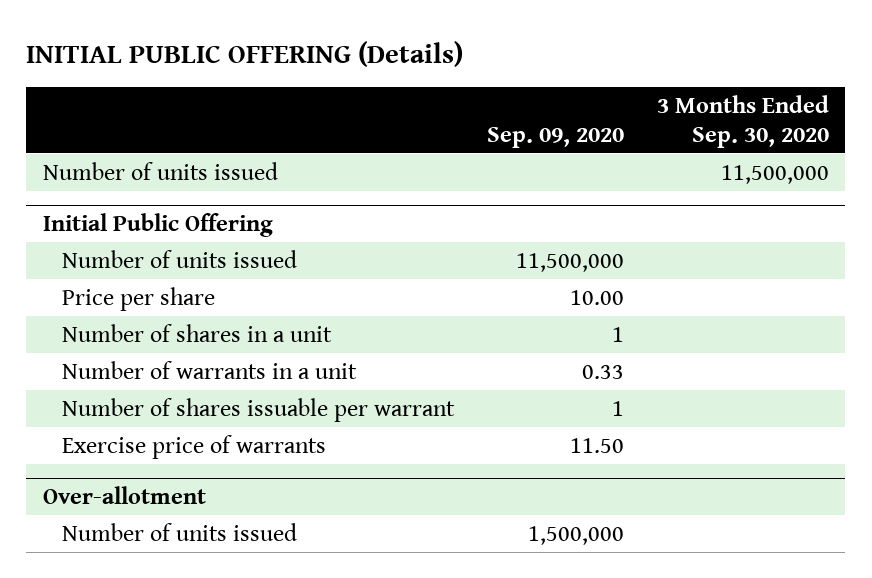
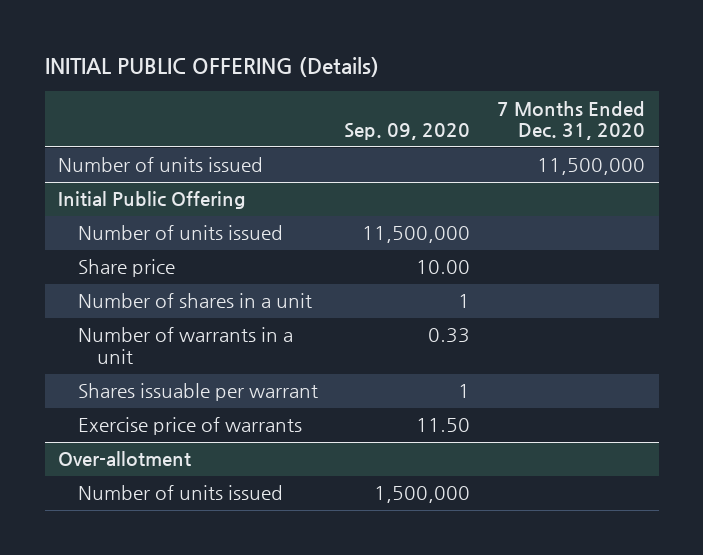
[656,94,829,148] 3 Months Ended Sep. 30, 2020 -> none
none -> [497,100,646,141] 7 Months Ended Dec. 31, 2020
[61,286,215,311] Price per share -> [77,259,175,278] Share price
[61,397,455,422] Number of shares issuable per warrant -> [77,383,318,402] Shares issuable per warrant

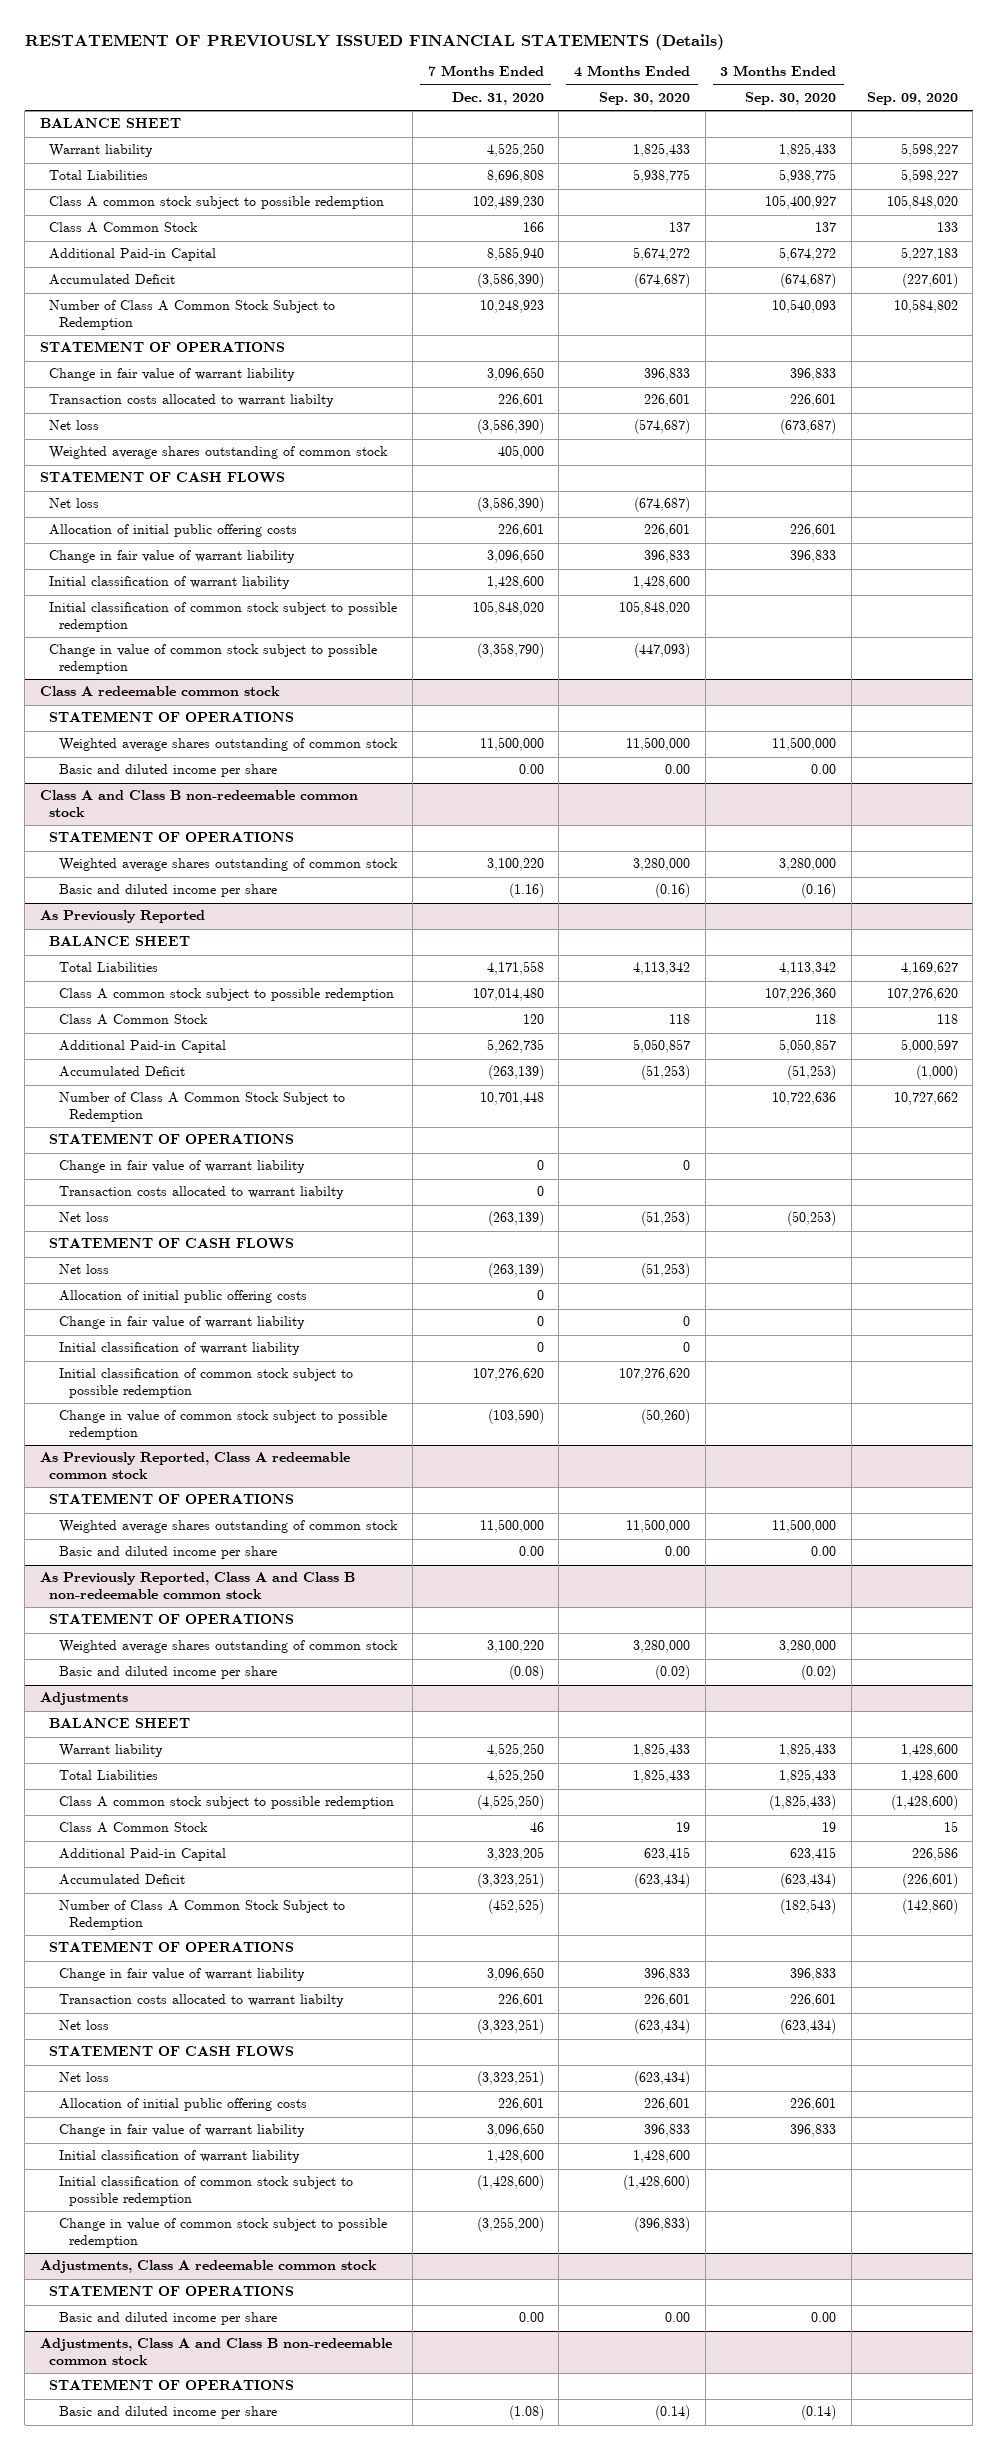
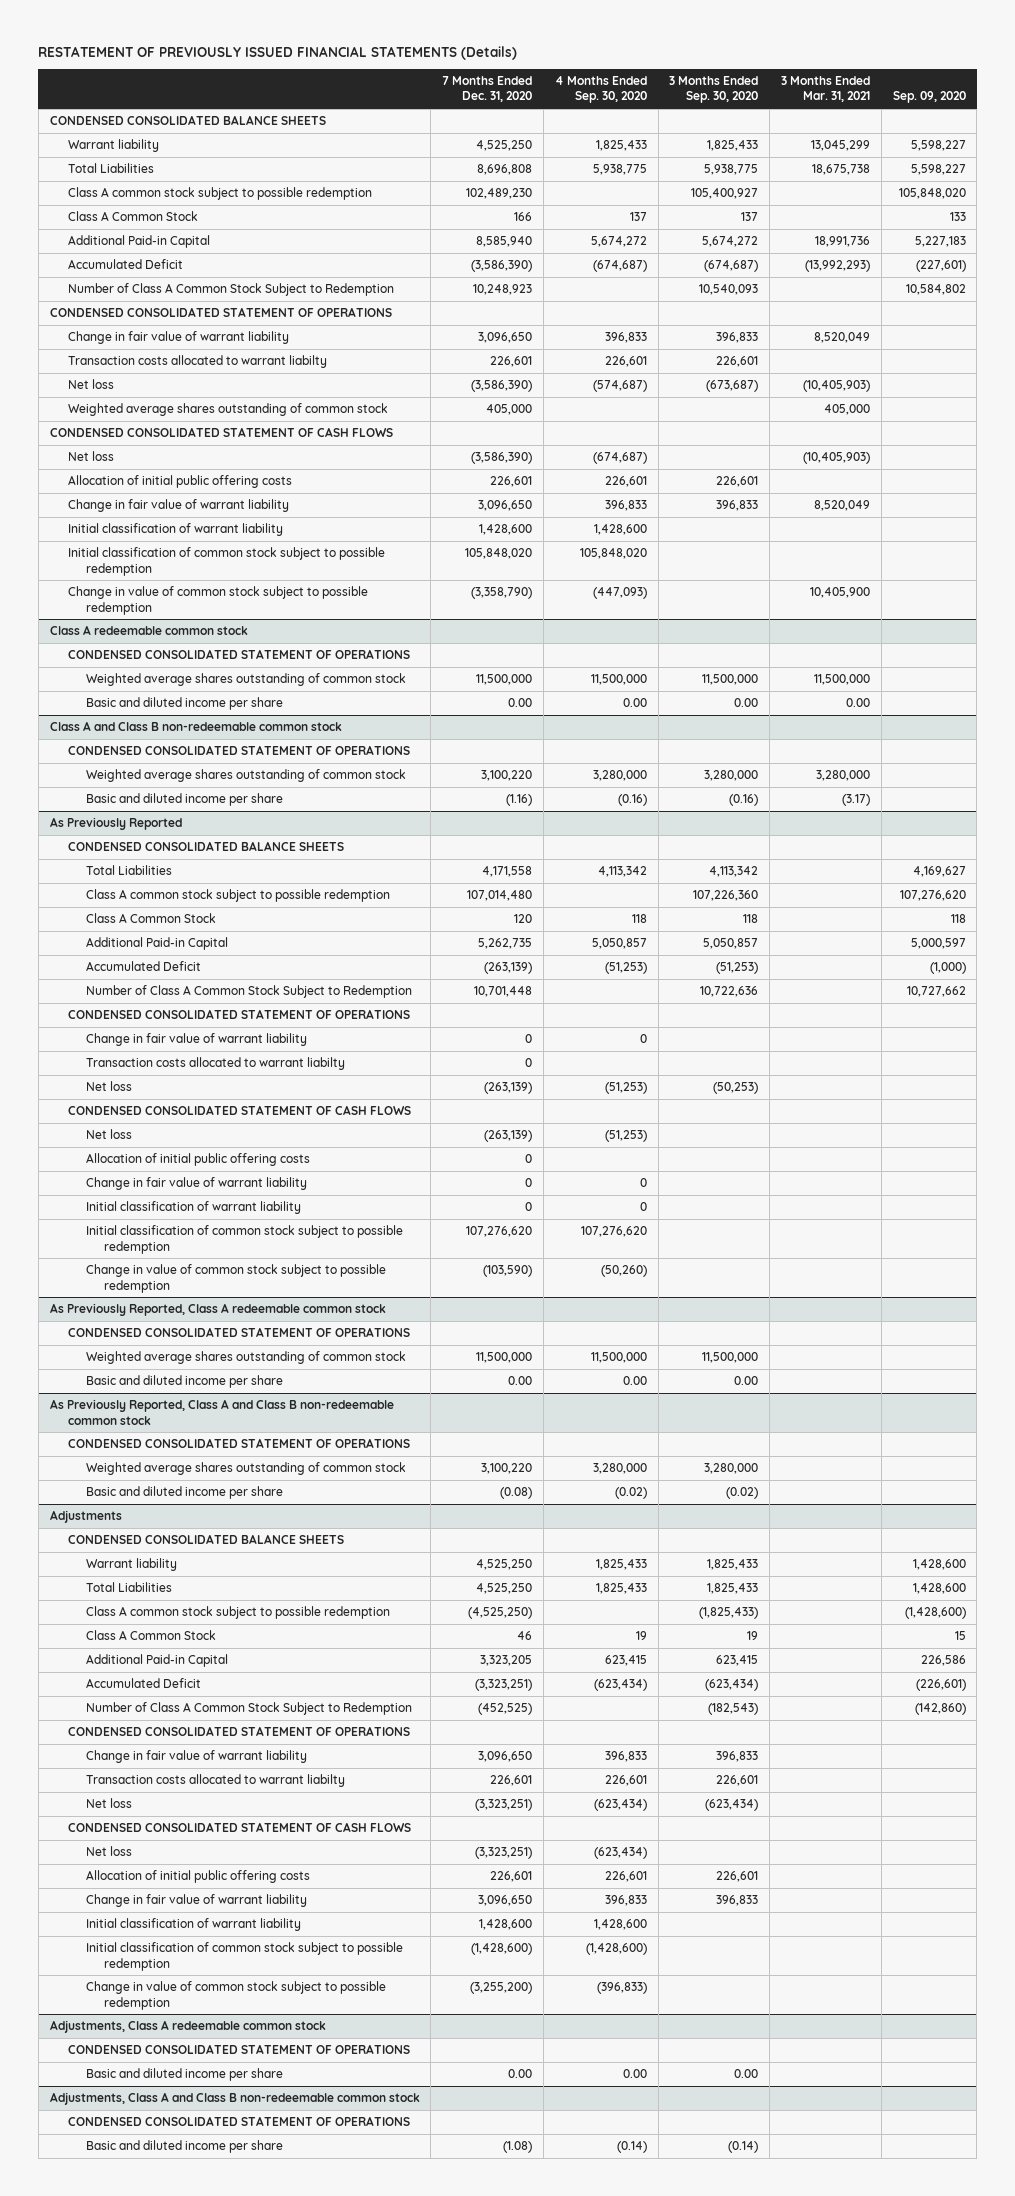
none -> [781,76,871,103] 3 Months Ended Mar. 31, 2021
[39,118,181,129] BALANCE SHEET -> [49,115,326,126] CONDENSED CONSOLIDATED BALANCE SHEETS
[39,341,285,353] STATEMENT OF OPERATIONS -> [49,307,392,318] CONDENSED CONSOLIDATED STATEMENT OF OPERATIONS
[39,471,285,484] STATEMENT OF CASH FLOWS -> [49,427,393,438] CONDENSED CONSOLIDATED STATEMENT OF CASH FLOWS
[49,711,295,723] STATEMENT OF OPERATIONS -> [67,649,410,660] CONDENSED CONSOLIDATED STATEMENT OF OPERATIONS
[49,831,295,843] STATEMENT OF OPERATIONS -> [67,745,410,756] CONDENSED CONSOLIDATED STATEMENT OF OPERATIONS
[49,936,191,947] BALANCE SHEET -> [67,841,344,852] CONDENSED CONSOLIDATED BALANCE SHEETS
[49,1133,295,1145] STATEMENT OF OPERATIONS -> [67,1009,410,1020] CONDENSED CONSOLIDATED STATEMENT OF OPERATIONS
[49,1237,295,1250] STATEMENT OF CASH FLOWS -> [67,1105,411,1116] CONDENSED CONSOLIDATED STATEMENT OF CASH FLOWS
[49,1493,295,1505] STATEMENT OF OPERATIONS -> [67,1327,410,1338] CONDENSED CONSOLIDATED STATEMENT OF OPERATIONS
[49,1613,295,1625] STATEMENT OF OPERATIONS -> [67,1438,410,1449] CONDENSED CONSOLIDATED STATEMENT OF OPERATIONS
[49,1718,191,1729] BALANCE SHEET -> [67,1534,344,1545] CONDENSED CONSOLIDATED BALANCE SHEETS
[49,1941,295,1953] STATEMENT OF OPERATIONS -> [67,1726,410,1737] CONDENSED CONSOLIDATED STATEMENT OF OPERATIONS
[49,2045,295,2058] STATEMENT OF CASH FLOWS -> [67,1822,411,1833] CONDENSED CONSOLIDATED STATEMENT OF CASH FLOWS
[49,2285,295,2297] STATEMENT OF OPERATIONS -> [67,2044,410,2055] CONDENSED CONSOLIDATED STATEMENT OF OPERATIONS
[49,2379,295,2391] STATEMENT OF OPERATIONS -> [67,2116,410,2127] CONDENSED CONSOLIDATED STATEMENT OF OPERATIONS

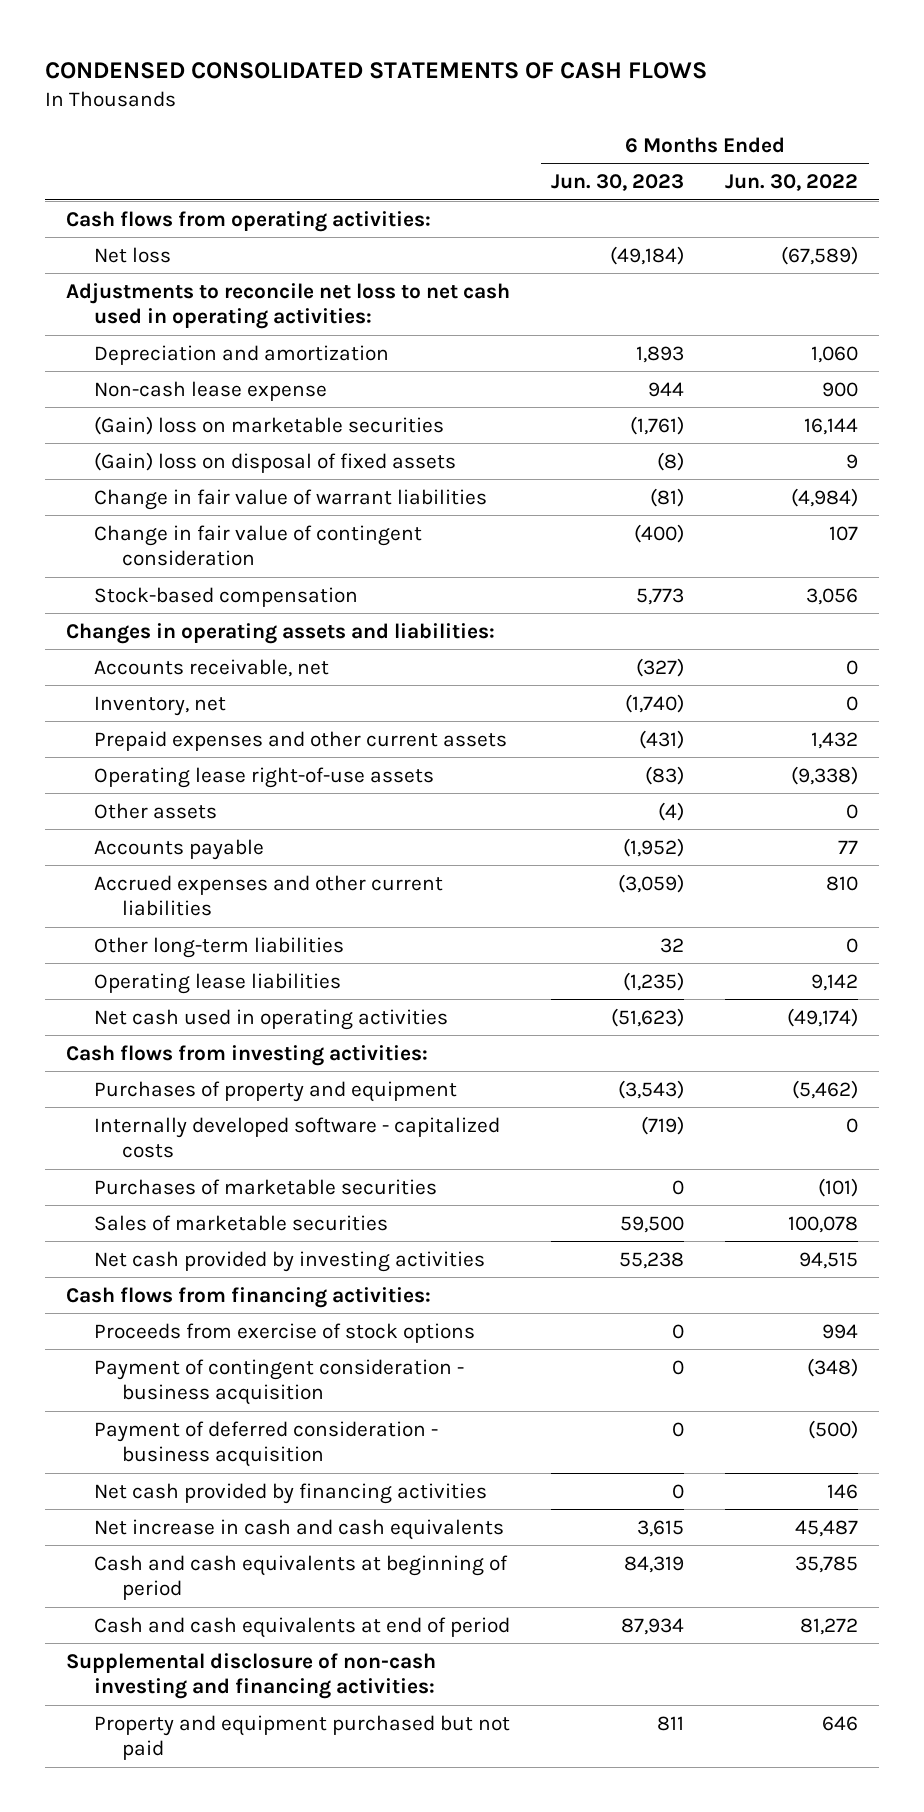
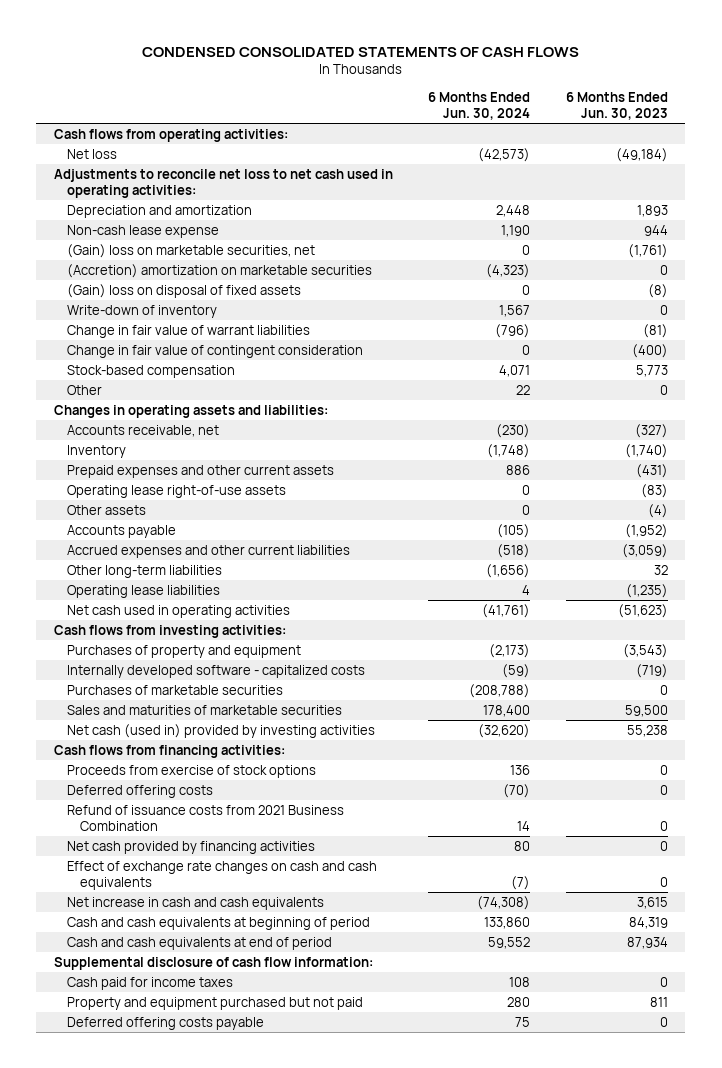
[725,174,859,192] Jun. 30, 2022 -> none
none -> [428,92,531,120] 6 Months Ended Jun. 30, 2024
[93,415,444,435] (Gain) loss on marketable securities -> [66,243,315,258] (Gain) loss on marketable securities, net
none -> [66,263,372,278] (Accretion) amortization on marketable securities
none -> [66,304,217,318] Write-down of inventory
none -> [66,384,102,395] Other
[93,695,226,716] Inventory, net -> [66,444,126,458] Inventory
[93,1214,388,1231] Sales of marketable securities -> [66,704,342,715] Sales and maturities of marketable securities
[93,1250,485,1272] Net cash provided by investing activities -> [66,723,375,738] Net cash (used in) provided by investing activities
[93,1358,464,1406] Payment of contingent consideration - business acquisition -> none
[93,1420,438,1468] Payment of deferred consideration - business acquisition -> none
none -> [66,784,213,798] Deferred offering costs
none -> [66,804,344,831] Refund of issuance costs from 2021 Business Combination
none -> [66,860,377,890] Effect of exchange rate changes on cash and cash equivalents
[65,1652,436,1700] Supplemental disclosure of non-cash investing and financing activities: -> none
none -> [54,956,374,970] Supplemental disclosure of cash flow information:
none -> [66,976,233,990] Cash paid for income taxes
none -> [66,1016,264,1030] Deferred offering costs payable

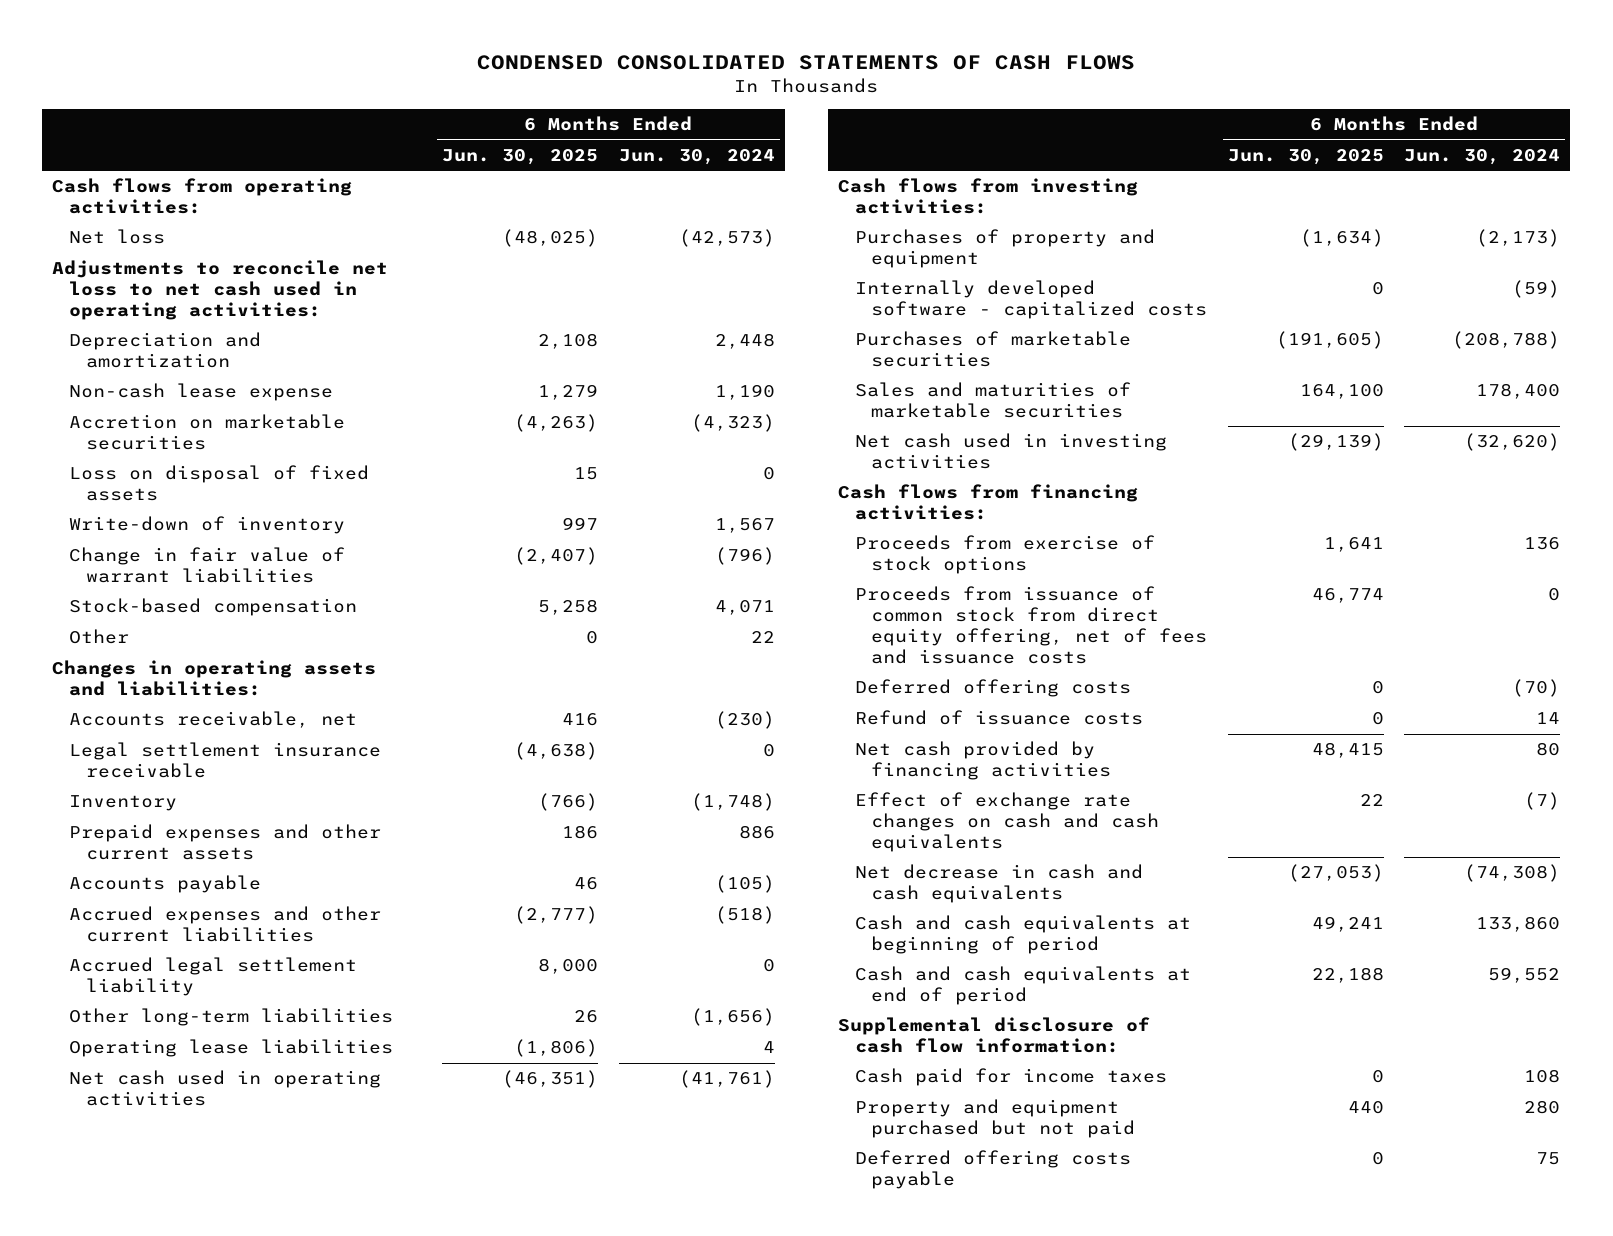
[565,92,668,120] 6 Months Ended Jun. 30, 2023 -> none
none -> [442,149,599,166] Jun. 30, 2025
[66,243,315,258] (Gain) loss on marketable securities, net -> none
[66,263,372,278] (Accretion) amortization on marketable securities -> [69,414,346,451] Accretion on marketable securities
[66,283,301,298] (Gain) loss on disposal of fixed assets -> [69,465,370,502] Loss on disposal of fixed assets
[66,344,363,358] Change in fair value of contingent consideration -> none
none -> [69,742,382,779] Legal settlement insurance receivable
[66,484,286,498] Operating lease right-of-use assets -> none
[66,504,146,515] Other assets -> none
none -> [69,957,358,997] Accrued legal settlement liability
[66,723,375,738] Net cash (used in) provided by investing activities -> [854,433,1167,470] Net cash used in investing activities
none -> [854,586,1208,664] Proceeds from issuance of common stock from direct equity offering, net of fees and issuance costs
[66,804,344,831] Refund of issuance costs from 2021 Business Combination -> [854,710,1143,726] Refund of issuance costs
[66,896,324,910] Net increase in cash and cash equivalents -> [854,864,1143,904] Net decrease in cash and cash equivalents

